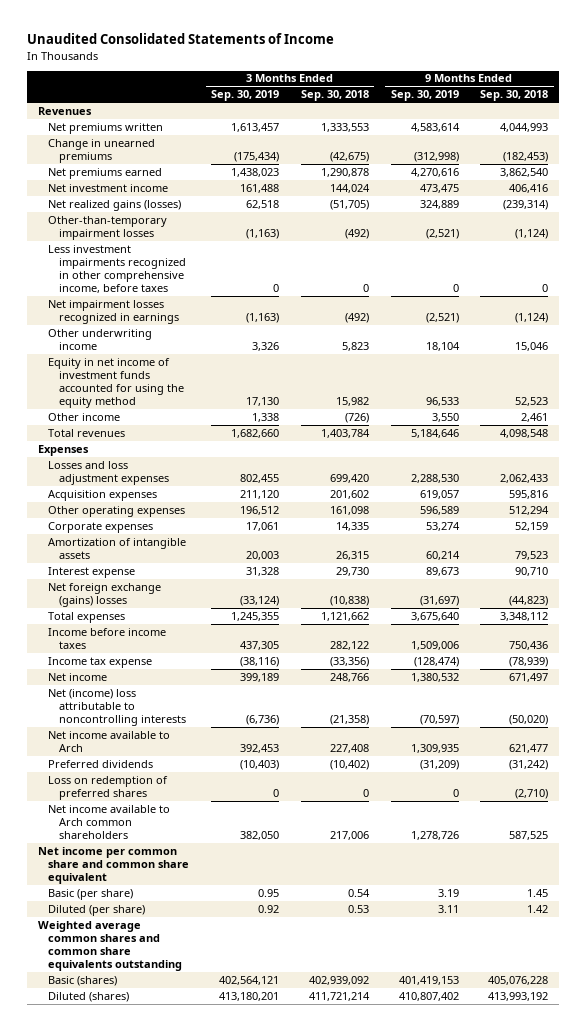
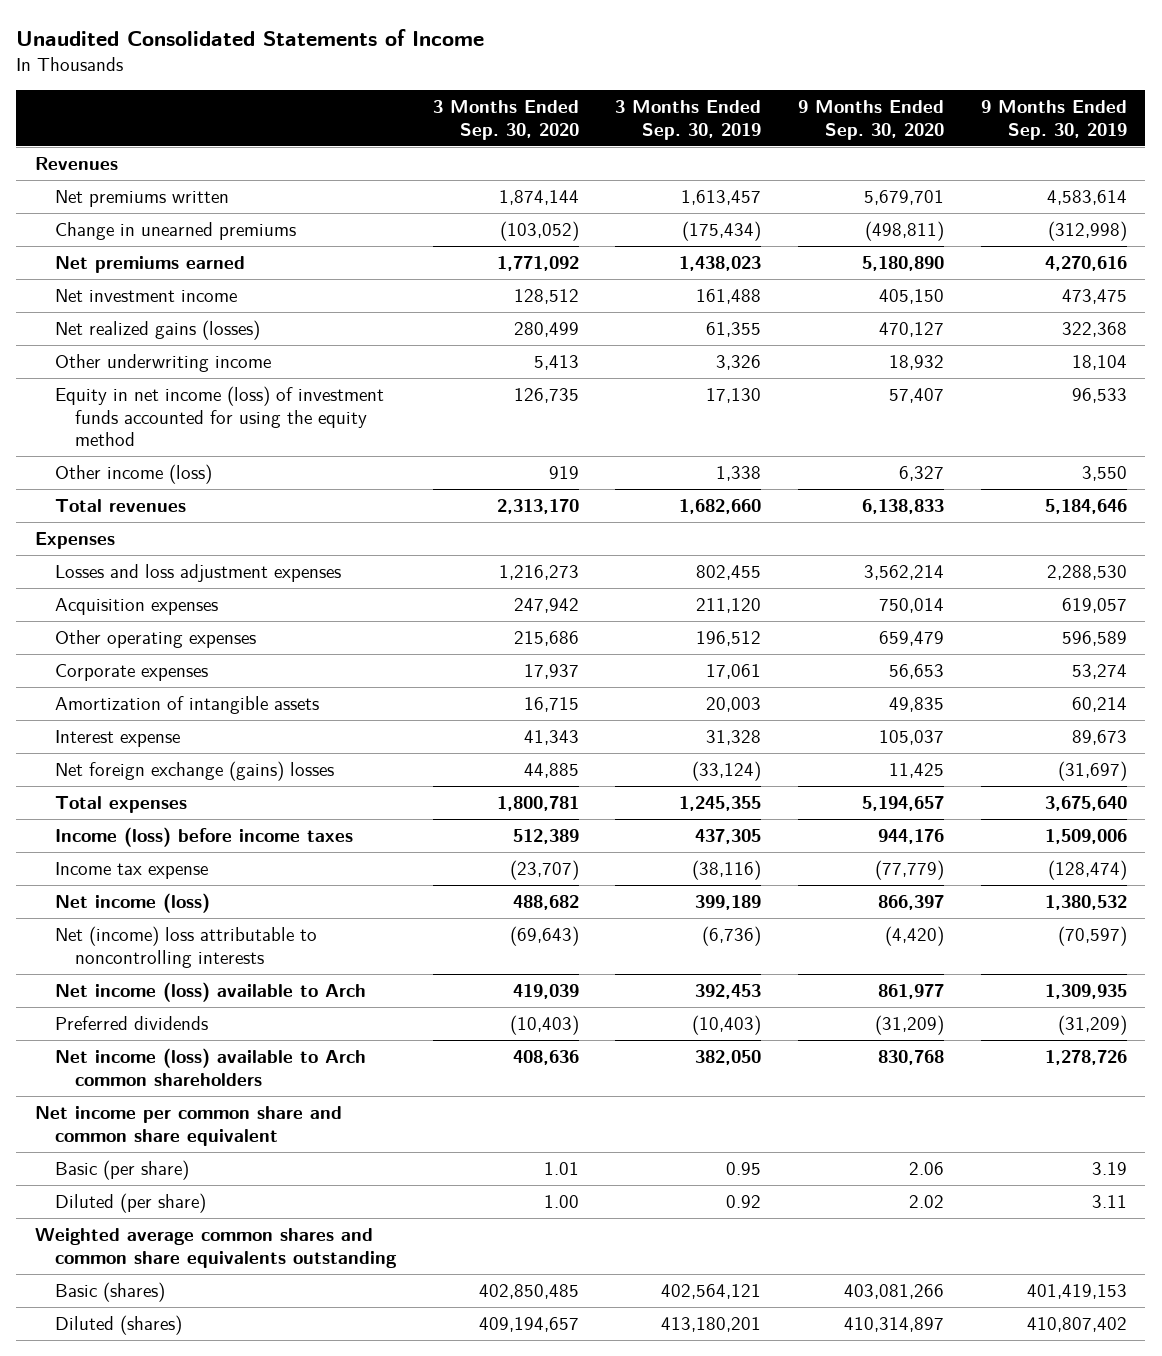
[300,90,369,102] Sep. 30, 2018 -> none
[480,90,549,102] Sep. 30, 2018 -> none
none -> [432,100,579,140] 3 Months Ended Sep. 30, 2020
none -> [798,100,945,140] 9 Months Ended Sep. 30, 2020
[48,215,168,240] Other-than-temporary impairment losses -> none
[48,244,186,293] Less investment impairments recognized in other comprehensive income, before taxes -> none
[48,299,179,324] Net impairment losses recognized in earnings -> none
[246,199,280,209] 62,518 -> [706,322,762,338] 61,355
[419,199,459,209] 324,889 -> [1061,322,1127,338] 322,368
[48,357,184,408] Equity in net income of investment funds accounted for using the equity method -> [54,386,384,447] Equity in net income (loss) of investment funds accounted for using the equity method
[48,412,121,421] Other income -> [54,464,212,485] Other income (loss)
[48,627,167,649] Income before income taxes -> [54,827,353,848] Income (loss) before income taxes
[48,672,108,681] Net income -> [54,893,210,914] Net income (loss)
[48,730,171,752] Net income available to Arch -> [54,982,366,1003] Net income (loss) available to Arch
[48,775,169,800] Loss on redemption of preferred shares -> none
[48,804,171,839] Net income available to Arch common shareholders -> [54,1048,366,1086] Net income (loss) available to Arch common shareholders

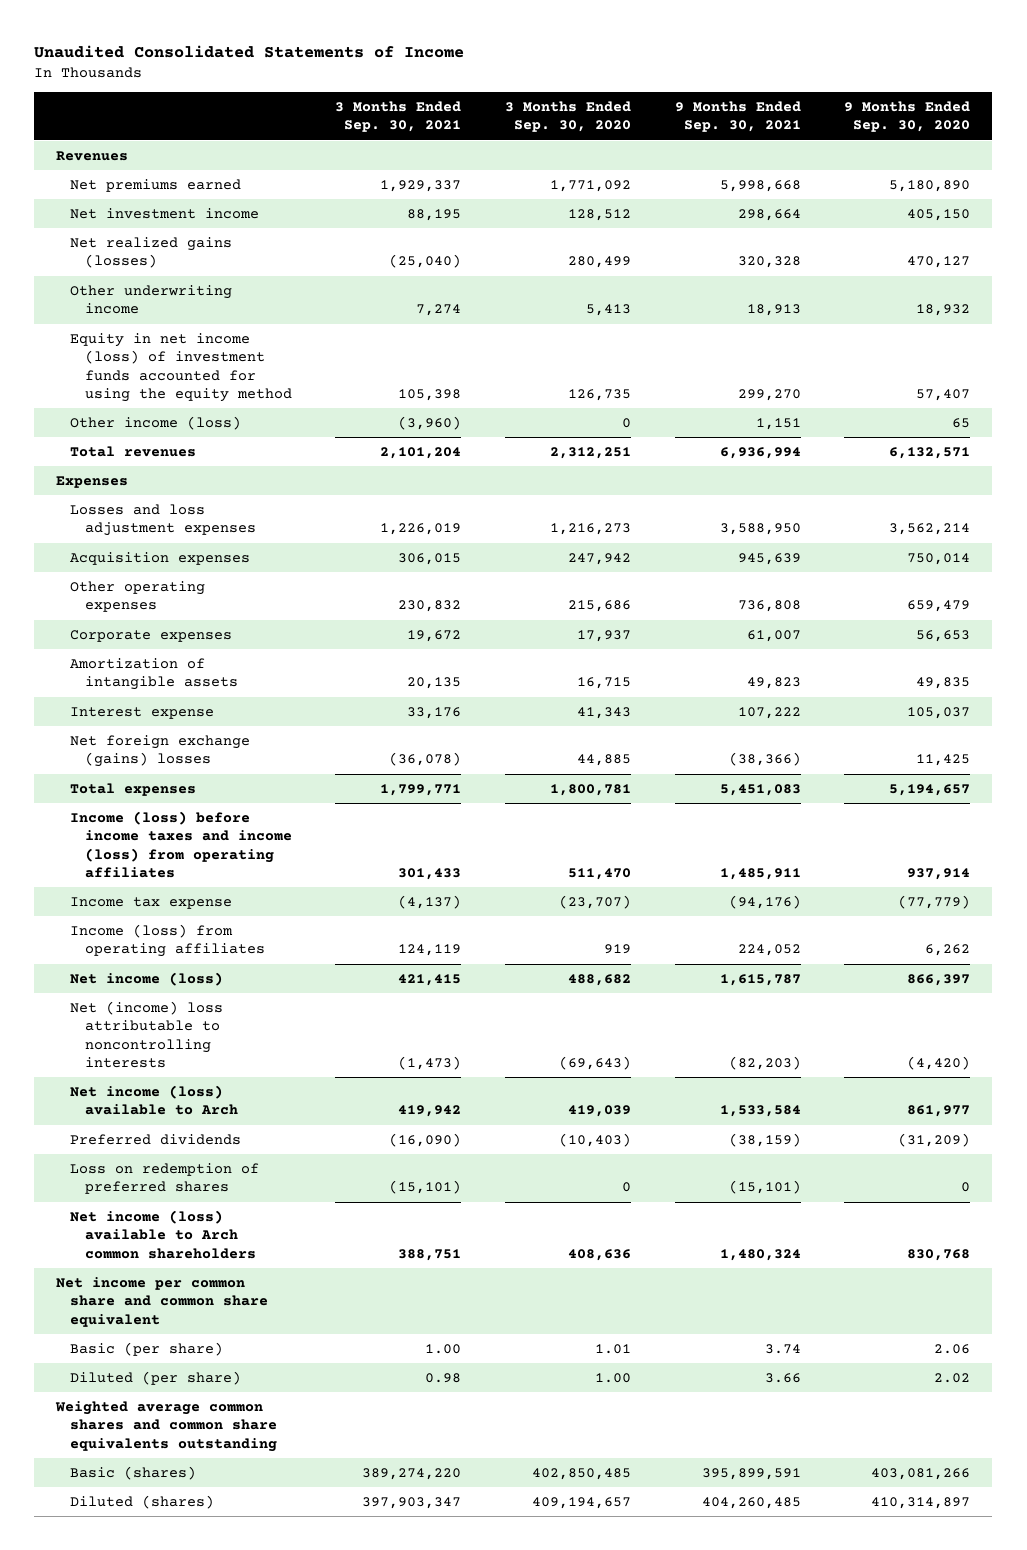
[615,100,762,140] 3 Months Ended Sep. 30, 2019 -> none
[980,100,1127,140] 9 Months Ended Sep. 30, 2019 -> none
none -> [335,101,462,133] 3 Months Ended Sep. 30, 2021
none -> [674,101,801,133] 9 Months Ended Sep. 30, 2021
[54,190,229,208] Net premiums written -> none
[54,222,296,241] Change in unearned premiums -> none
[548,466,579,480] 919 -> [621,418,631,429] 0
[899,466,945,482] 6,327 -> [952,418,971,429] 65
[496,499,579,515] 2,313,170 -> [549,447,631,460] 2,312,251
[862,499,945,515] 6,138,833 -> [889,447,971,460] 6,132,571
[54,827,353,848] Income (loss) before income taxes -> [70,811,292,878] Income (loss) before income taxes and income (loss) from operating affiliates
[512,829,579,845] 512,389 -> [567,867,631,880] 511,470
[878,829,945,845] 944,176 -> [907,867,971,880] 937,914
none -> [70,924,265,958] Income (loss) from operating affiliates
none -> [70,1163,260,1195] Loss on redemption of preferred shares

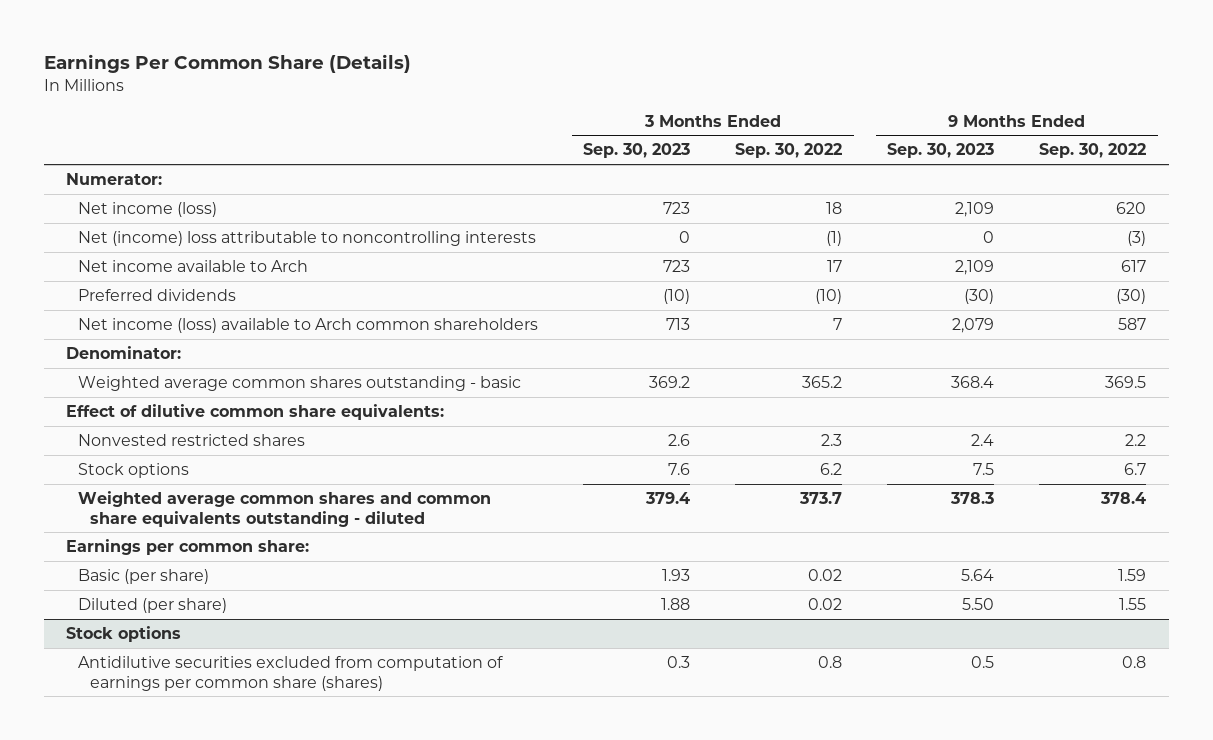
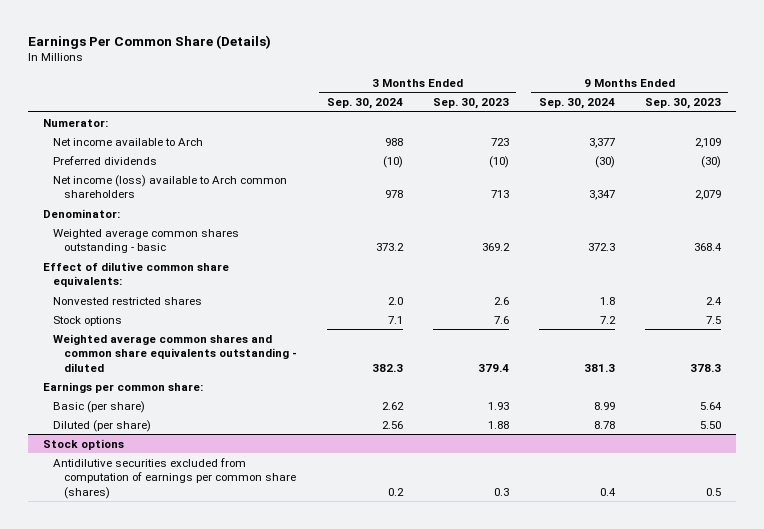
[735,143,843,159] Sep. 30, 2022 -> none
[1039,143,1147,159] Sep. 30, 2022 -> none
none -> [326,98,403,110] Sep. 30, 2024
none -> [538,98,615,110] Sep. 30, 2024
[78,201,218,217] Net income (loss) -> none
[78,230,537,246] Net (income) loss attributable to noncontrolling interests -> none

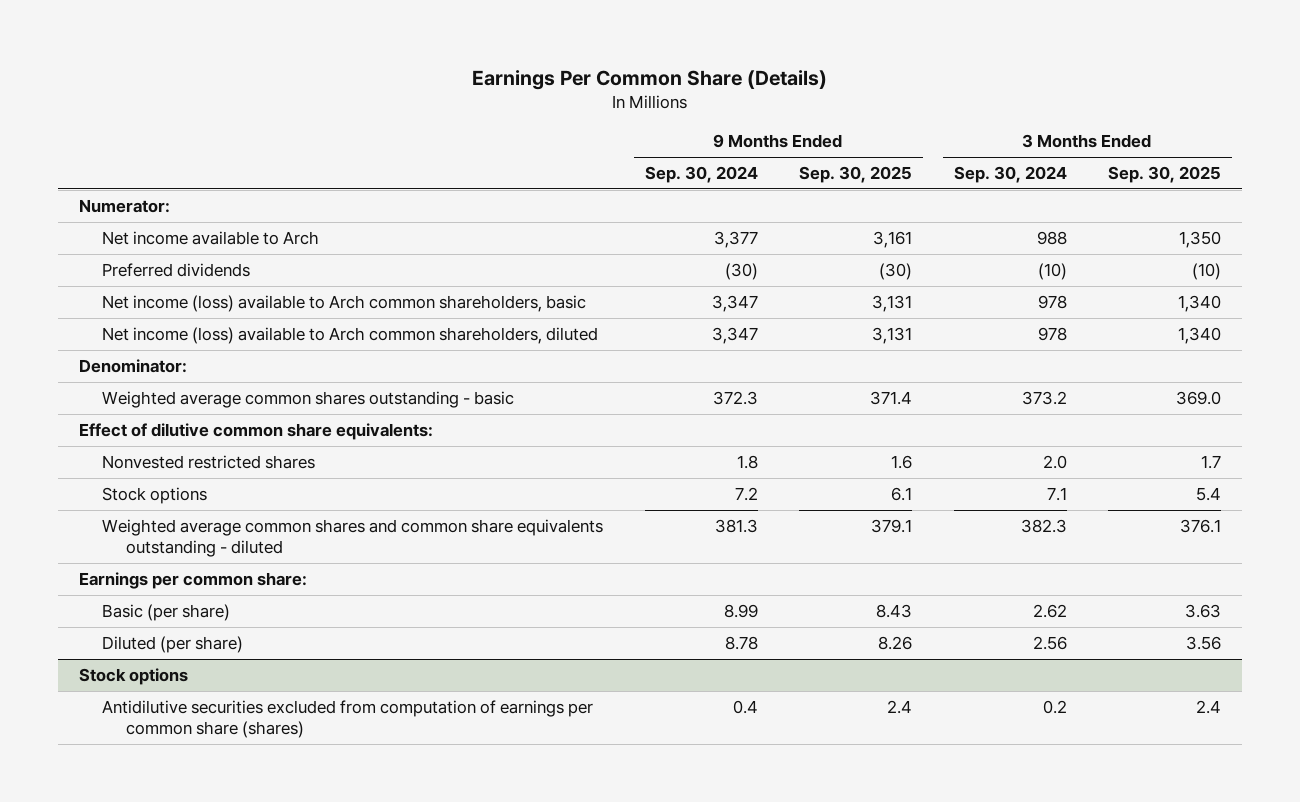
[432,98,509,110] Sep. 30, 2023 -> none
[644,98,721,110] Sep. 30, 2023 -> none
none -> [799,166,913,184] Sep. 30, 2025
none -> [1108,166,1222,184] Sep. 30, 2025
[53,174,288,199] Net income (loss) available to Arch common shareholders -> [102,295,587,313] Net income (loss) available to Arch common shareholders, basic
none -> [102,327,599,345] Net income (loss) available to Arch common shareholders, diluted

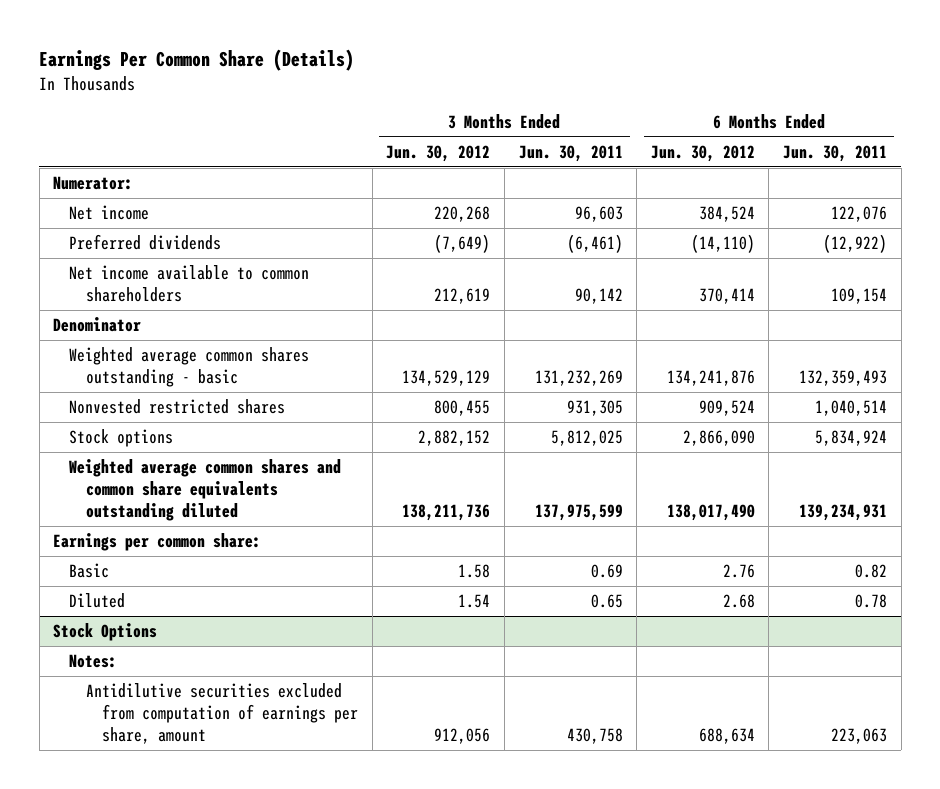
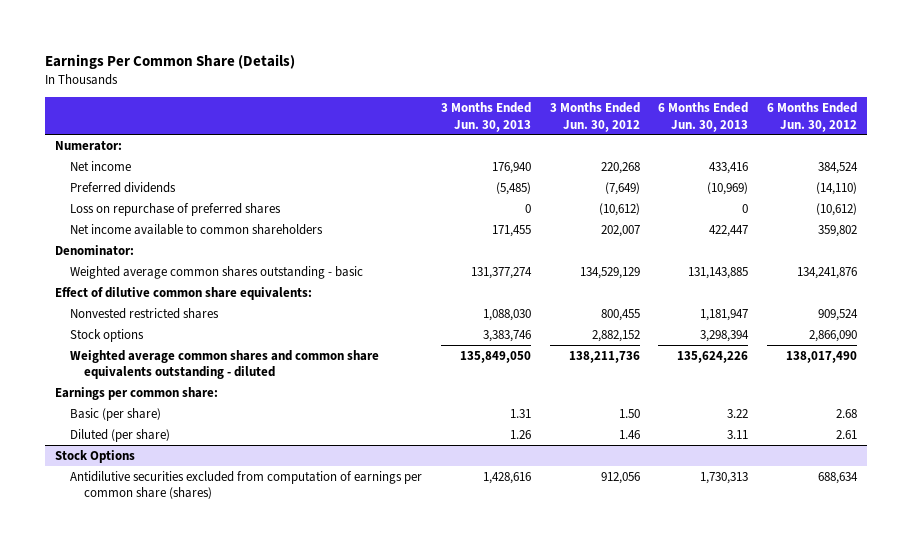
[518,144,623,162] Jun. 30, 2011 -> none
[783,144,888,162] Jun. 30, 2011 -> none
none -> [440,101,531,132] 3 Months Ended Jun. 30, 2013
none -> [658,101,749,132] 6 Months Ended Jun. 30, 2013
none -> [69,202,281,216] Loss on repurchase of preferred shares
[434,288,491,305] 212,619 -> [600,224,640,237] 202,007
[698,288,755,305] 370,414 -> [818,224,858,237] 359,802
[53,317,142,333] Denominator -> [54,244,134,256] Denominator:
none -> [54,286,312,300] Effect of dilutive common share equivalents:
[69,459,342,522] Weighted average common shares and common share equivalents outstanding diluted -> [69,349,379,380] Weighted average common shares and common share equivalents outstanding - diluted
[69,563,110,579] Basic -> [69,407,161,421] Basic (per share)
[458,564,491,579] 1.58 -> [618,408,640,418] 1.50
[722,564,755,579] 2.76 -> [836,408,858,418] 2.68
[69,593,126,609] Diluted -> [69,428,170,442] Diluted (per share)
[458,594,491,609] 1.54 -> [618,429,640,439] 1.46
[722,594,755,609] 2.68 -> [836,429,858,439] 2.61
[69,654,118,669] Notes: -> none
[85,683,359,745] Antidilutive securities excluded from computation of earnings per share, amount -> [69,470,422,500] Antidilutive securities excluded from computation of earnings per common share (shares)

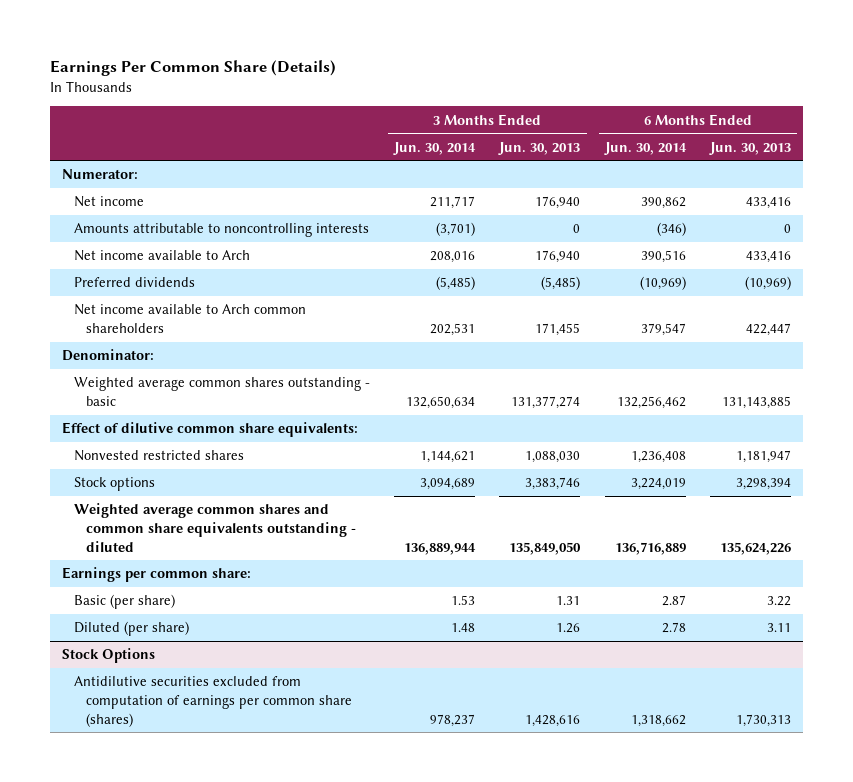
[549,101,640,132] 3 Months Ended Jun. 30, 2012 -> none
[767,101,858,132] 6 Months Ended Jun. 30, 2012 -> none
none -> [393,141,477,155] Jun. 30, 2014
none -> [603,141,687,155] Jun. 30, 2014
none -> [73,223,369,238] Amounts attributable to noncontrolling interests
none -> [73,250,250,262] Net income available to Arch
[69,202,281,216] Loss on repurchase of preferred shares -> none
[69,223,323,235] Net income available to common shareholders -> [73,304,306,333] Net income available to Arch common shareholders

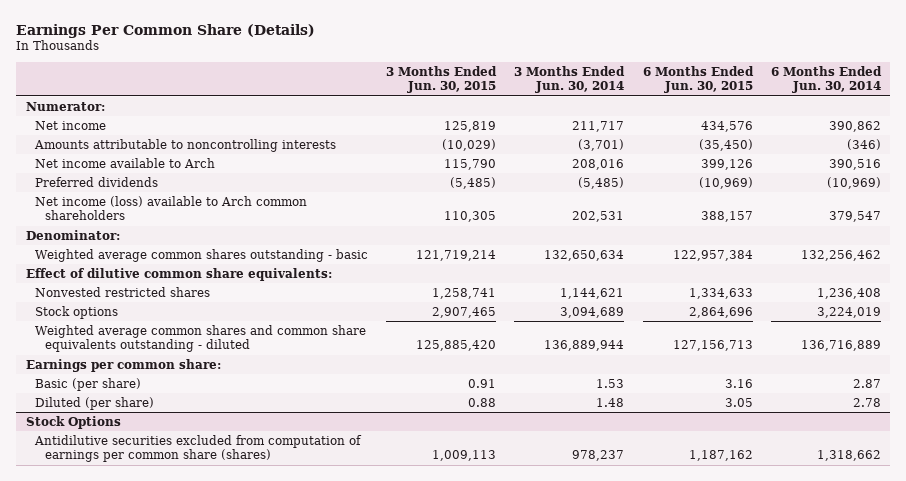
[498,141,581,155] Jun. 30, 2013 -> none
[709,141,792,155] Jun. 30, 2013 -> none
none -> [386,65,498,94] 3 Months Ended Jun. 30, 2015
none -> [642,65,754,94] 6 Months Ended Jun. 30, 2015
[73,304,306,333] Net income available to Arch common shareholders -> [35,195,308,221] Net income (loss) available to Arch common shareholders

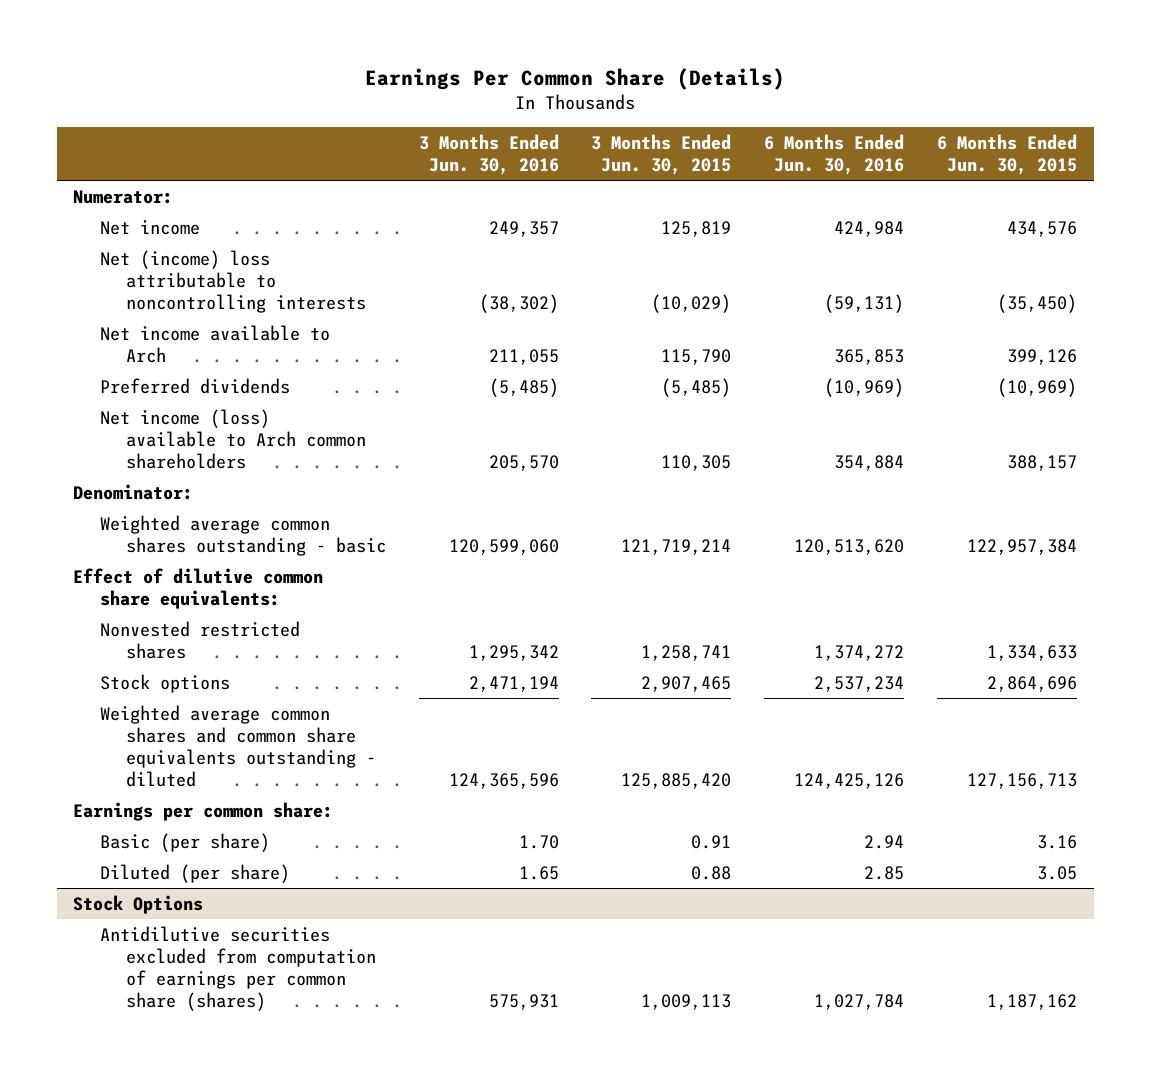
[514,65,626,94] 3 Months Ended Jun. 30, 2014 -> none
[770,65,882,94] 6 Months Ended Jun. 30, 2014 -> none
none -> [418,133,559,175] 3 Months Ended Jun. 30, 2016
none -> [764,133,905,175] 6 Months Ended Jun. 30, 2016
[34,138,337,152] Amounts attributable to noncontrolling interests -> [99,249,366,314] Net (income) loss attributable to noncontrolling interests

